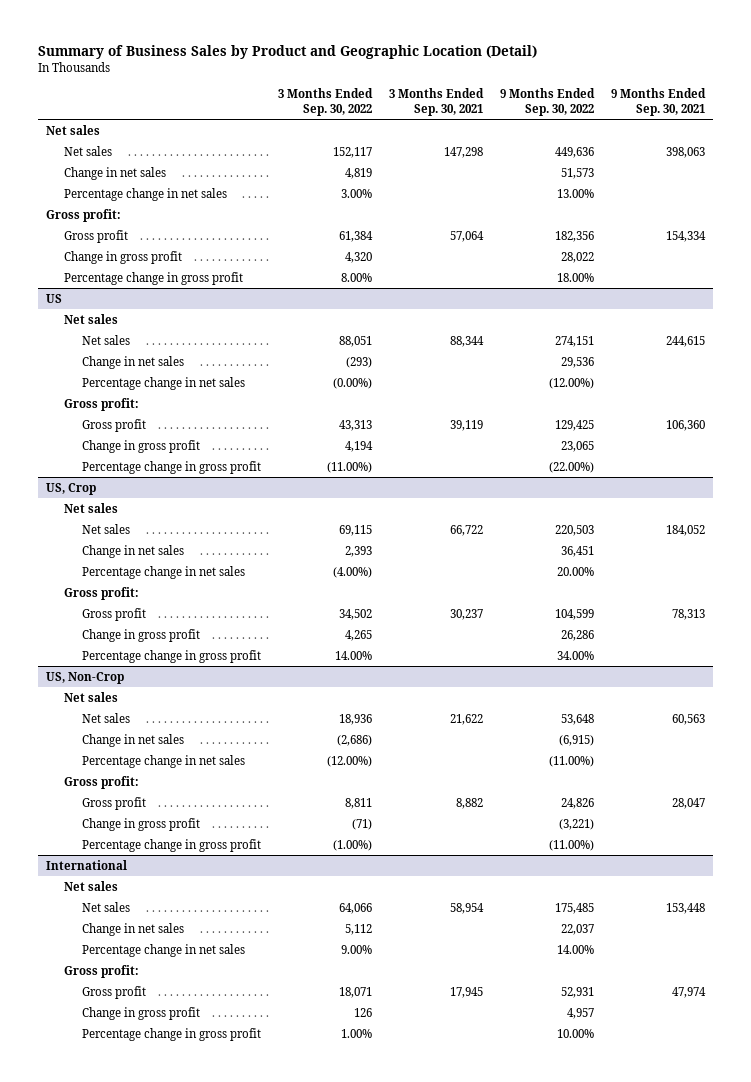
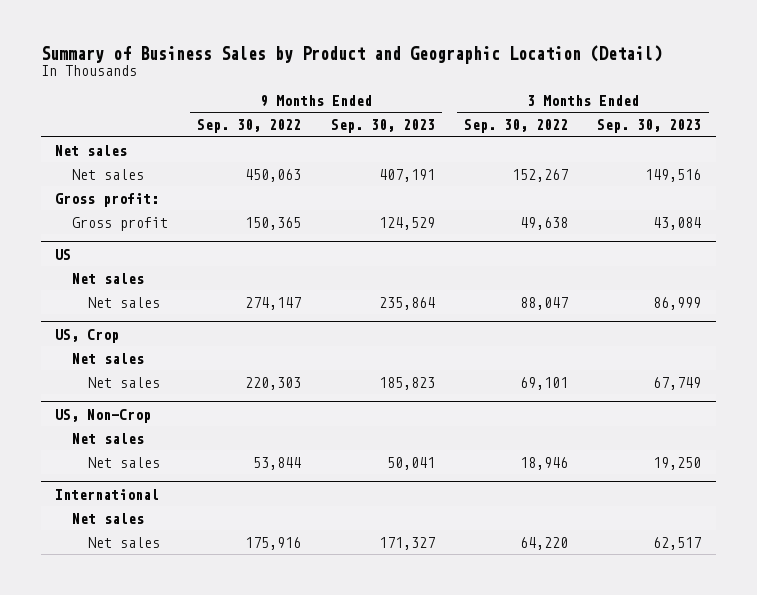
[388,88,484,116] 3 Months Ended Sep. 30, 2021 -> none
[610,88,706,116] 9 Months Ended Sep. 30, 2021 -> none
none -> [330,119,435,134] Sep. 30, 2023
none -> [597,119,702,134] Sep. 30, 2023
[64,166,167,180] Change in net sales -> none
[64,187,228,201] Percentage change in net sales -> none
[332,146,372,158] 152,117 -> [511,168,568,182] 152,267
[554,146,594,158] 449,636 -> [245,168,302,182] 450,063
[64,250,183,264] Change in gross profit -> none
[64,271,244,285] Percentage change in gross profit -> none
[338,230,373,242] 61,384 -> [519,216,568,230] 49,638
[554,230,594,242] 182,356 -> [245,216,302,230] 150,365
[81,355,184,369] Change in net sales -> none
[81,376,245,390] Percentage change in net sales -> none
[64,397,140,411] Gross profit: -> none
[81,418,146,432] Gross profit -> none
[81,439,200,453] Change in gross profit -> none
[81,460,261,474] Percentage change in gross profit -> none
[338,335,372,347] 88,051 -> [519,296,568,310] 88,047
[554,335,594,347] 274,151 -> [245,296,302,310] 274,147
[81,544,184,558] Change in net sales -> none
[81,565,245,579] Percentage change in net sales -> none
[64,586,140,600] Gross profit: -> none
[81,607,146,621] Gross profit -> none
[81,628,200,642] Change in gross profit -> none
[81,649,261,663] Percentage change in gross profit -> none
[338,524,372,536] 69,115 -> [519,376,568,390] 69,101
[554,524,594,536] 220,503 -> [245,376,302,390] 220,303
[81,733,184,747] Change in net sales -> none
[81,754,245,768] Percentage change in net sales -> none
[64,775,140,789] Gross profit: -> none
[81,796,146,810] Gross profit -> none
[81,817,200,831] Change in gross profit -> none
[81,838,261,852] Percentage change in gross profit -> none
[338,713,372,725] 18,936 -> [519,456,568,470] 18,946
[560,713,594,725] 53,648 -> [253,456,302,470] 53,844
[81,922,184,936] Change in net sales -> none
[81,943,245,957] Percentage change in net sales -> none
[64,964,140,978] Gross profit: -> none
[81,985,146,999] Gross profit -> none
[81,1006,200,1020] Change in gross profit -> none
[81,1027,261,1041] Percentage change in gross profit -> none
[338,902,372,914] 64,066 -> [519,536,568,550] 64,220
[554,902,594,914] 175,485 -> [245,536,302,550] 175,916

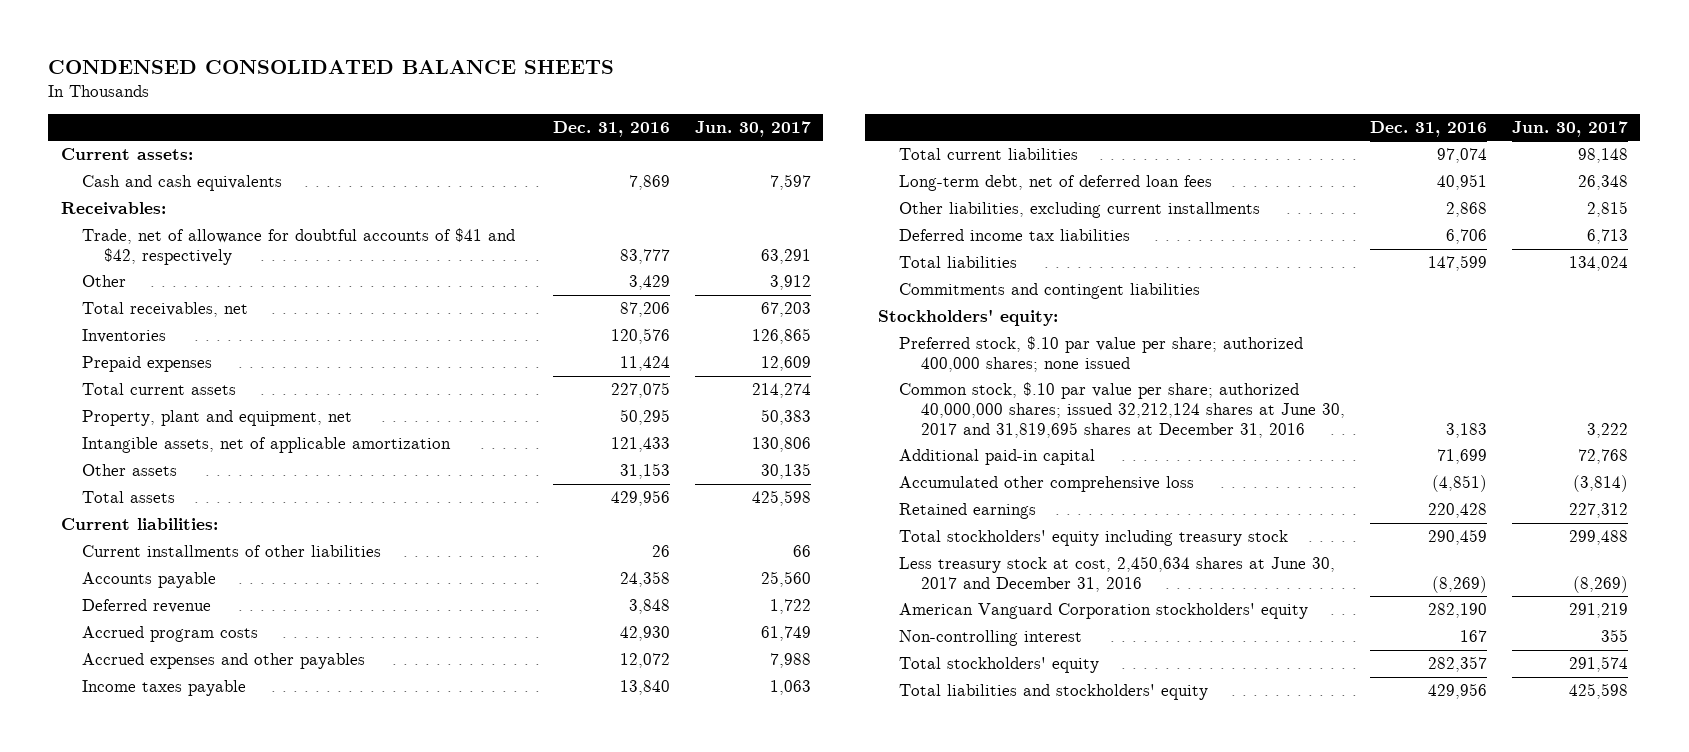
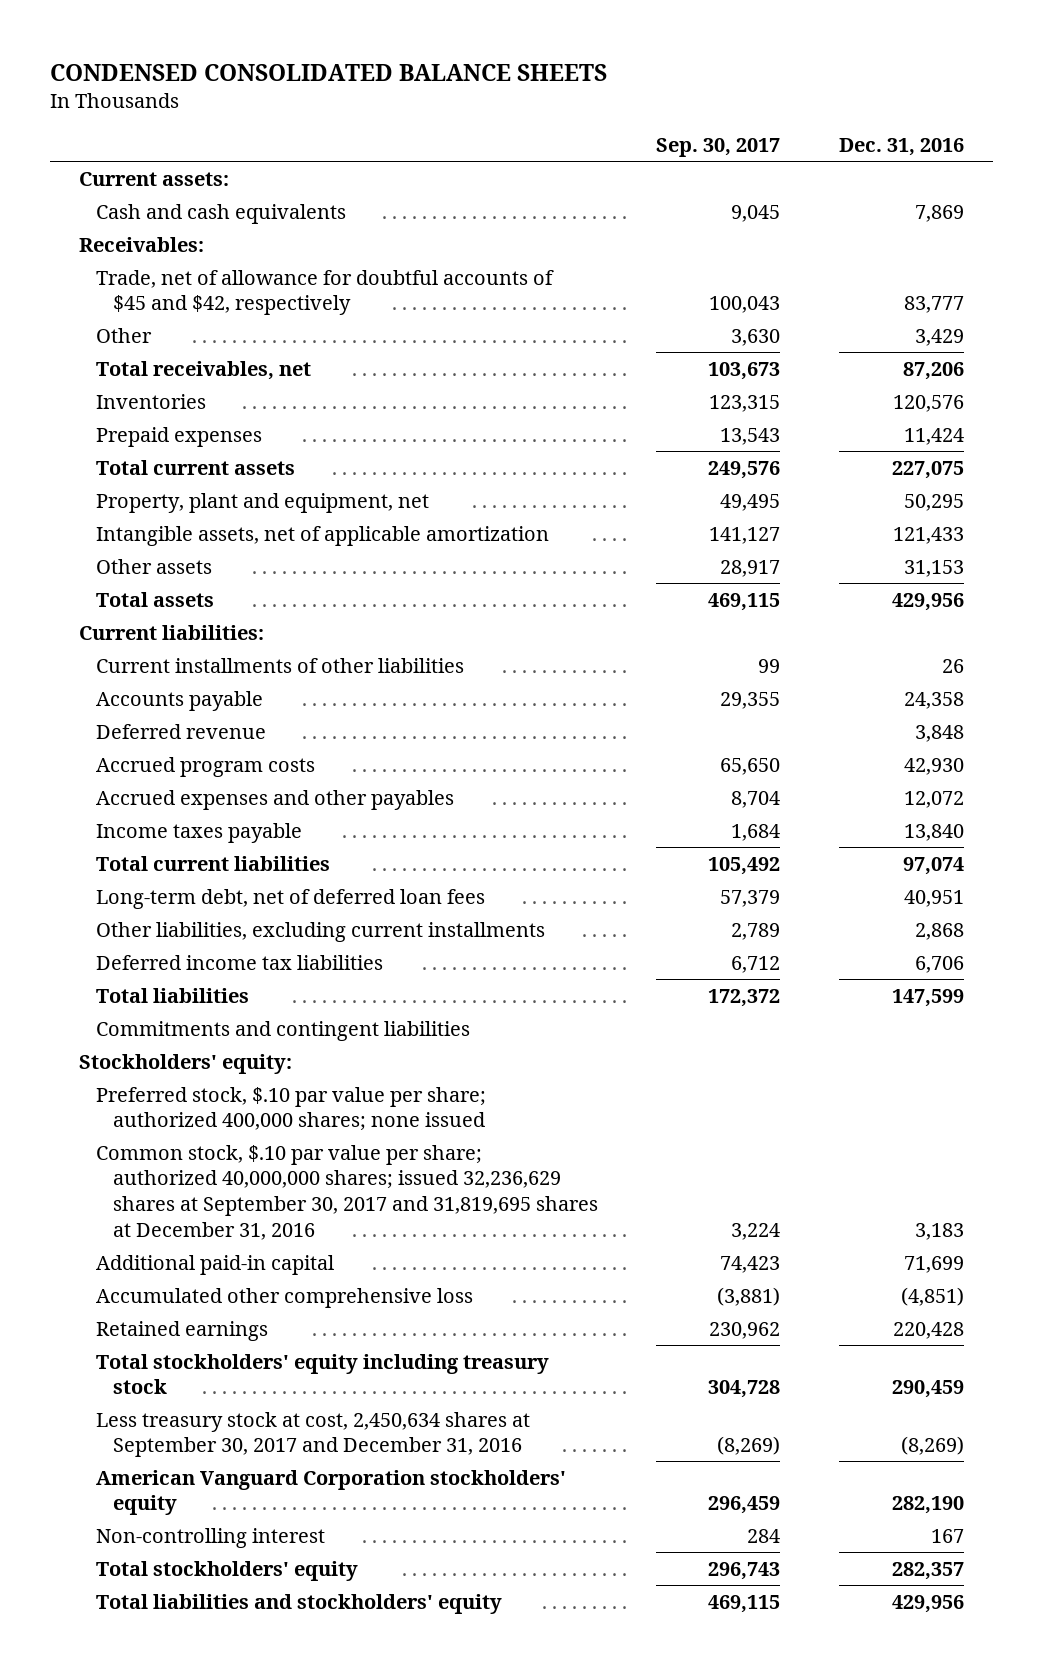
[694,120,811,137] Jun. 30, 2017 -> none
none -> [656,137,781,157] Sep. 30, 2017
[82,228,516,265] Trade, net of allowance for doubtful accounts of $41 and $42, respectively -> [95,269,554,316] Trade, net of allowance for doubtful accounts of $45 and $42, respectively
[899,382,1345,438] Common stock, $.10 par value per share; authorized 40,000,000 shares; issued 32,212,124 shares at June 30, 2017 and 31,819,695 shares at December 31, 2016 -> [95,1144,598,1240] Common stock, $.10 par value per share; authorized 40,000,000 shares; issued 32,236,629 shares at September 30, 2017 and 31,819,695 shares at December 31, 2016
[899,556,1336,592] Less treasury stock at cost, 2,450,634 shares at June 30, 2017 and December 31, 2016 -> [95,1411,530,1458] Less treasury stock at cost, 2,450,634 shares at September 30, 2017 and December 31, 2016

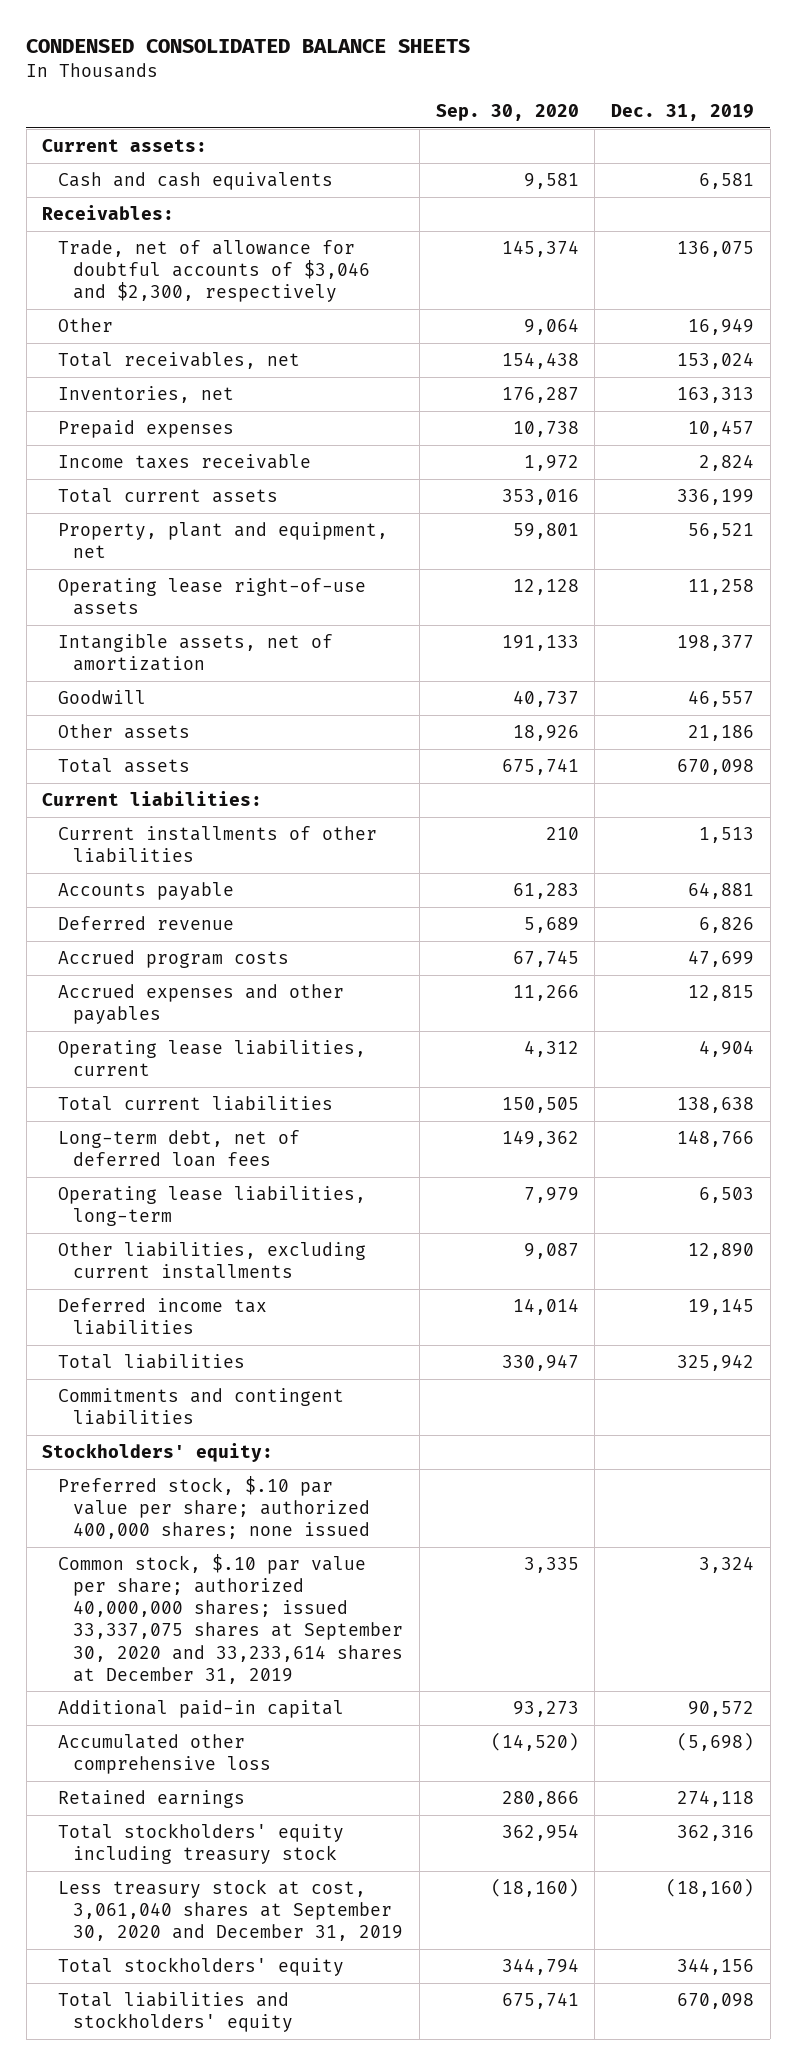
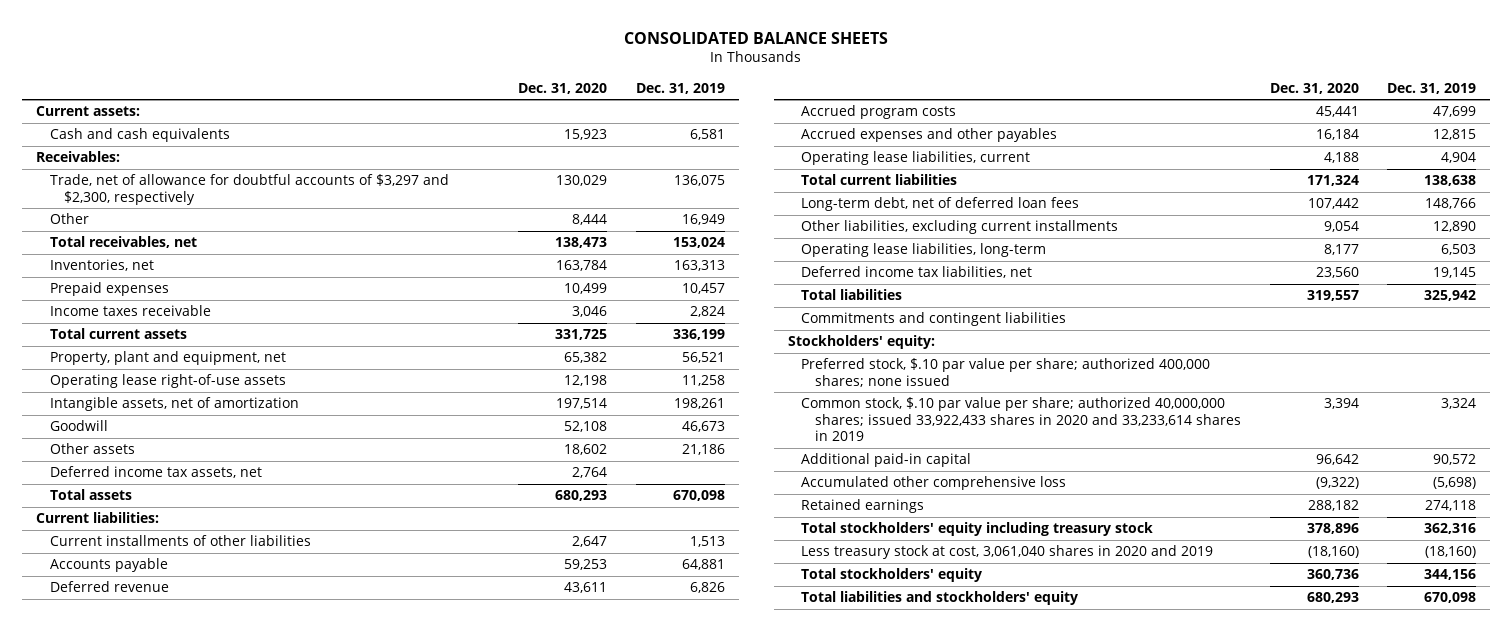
[26,39,471,54] CONDENSED CONSOLIDATED BALANCE SHEETS -> [624,31,889,44] CONSOLIDATED BALANCE SHEETS
[435,104,579,122] Sep. 30, 2020 -> none
none -> [518,82,608,94] Dec. 31, 2020
[57,239,371,303] Trade, net of allowance for doubtful accounts of $3,046 and $2,300, respectively -> [50,174,450,205] Trade, net of allowance for doubtful accounts of $3,297 and $2,300, respectively
[676,634,754,651] 198,377 -> [673,398,725,410] 198,261
[687,689,754,707] 46,557 -> [681,421,725,433] 46,673
none -> [50,466,263,479] Deferred income tax assets, net
[57,1185,366,1227] Operating lease liabilities, long-term -> [801,243,1047,258] Operating lease liabilities, long-term
[57,1297,267,1336] Deferred income tax liabilities -> [801,266,1033,279] Deferred income tax liabilities, net
[57,1553,404,1684] Common stock, $.10 par value per share; authorized 40,000,000 shares; issued 33,337,075 shares at September 30, 2020 and 33,233,614 shares at December 31, 2019 -> [801,397,1242,441] Common stock, $.10 par value per share; authorized 40,000,000 shares; issued 33,922,433 shares in 2020 and 33,233,614 shares in 2019
[57,1878,404,1942] Less treasury stock at cost, 3,061,040 shares at September 30, 2020 and December 31, 2019 -> [801,545,1214,560] Less treasury stock at cost, 3,061,040 shares in 2020 and 2019

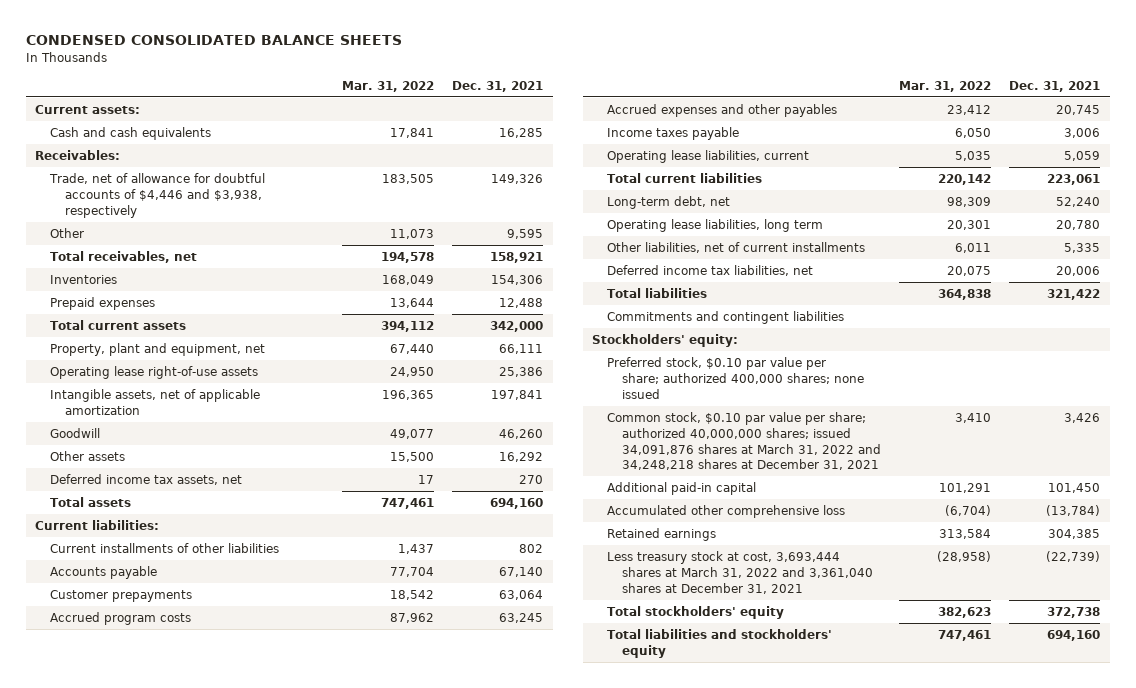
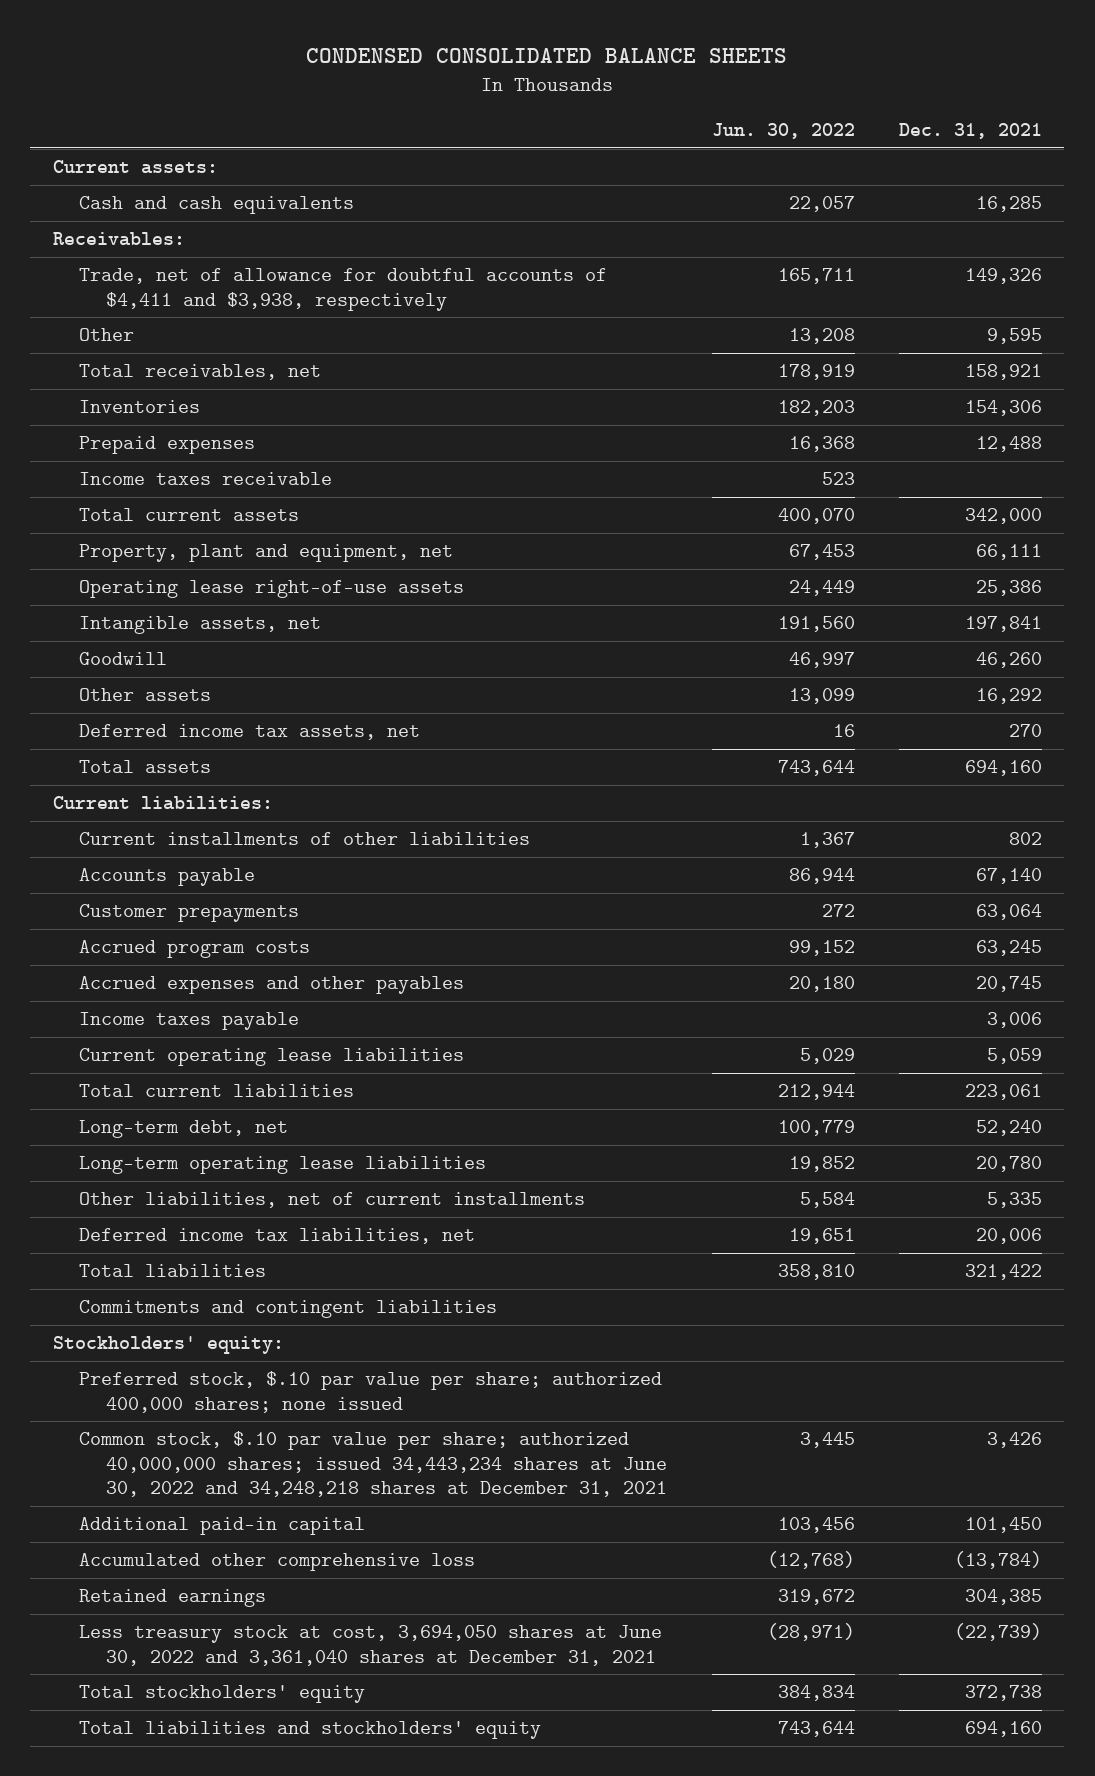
[342,80,435,92] Mar. 31, 2022 -> none
none -> [711,123,855,140] Jun. 30, 2022
[49,172,266,218] Trade, net of allowance for doubtful accounts of $4,446 and $3,938, respectively -> [79,268,608,311] Trade, net of allowance for doubtful accounts of $4,411 and $3,938, respectively
none -> [79,472,333,486] Income taxes receivable
[50,388,261,415] Intangible assets, net of applicable amortization -> [79,616,322,635] Intangible assets, net
[607,149,810,163] Operating lease liabilities, current -> [79,1048,465,1067] Current operating lease liabilities
[607,218,824,232] Operating lease liabilities, long term -> [79,1156,487,1175] Long-term operating lease liabilities
[607,356,865,399] Preferred stock, $0.10 par value per share; authorized 400,000 shares; none issued -> [79,1371,663,1413] Preferred stock, $.10 par value per share; authorized 400,000 shares; none issued
[607,411,882,471] Common stock, $0.10 par value per share; authorized 40,000,000 shares; issued 34,091,876 shares at March 31, 2022 and 34,248,218 shares at December 31, 2021 -> [79,1431,668,1498] Common stock, $.10 par value per share; authorized 40,000,000 shares; issued 34,443,234 shares at June 30, 2022 and 34,248,218 shares at December 31, 2021
[607,550,874,594] Less treasury stock at cost, 3,693,444 shares at March 31, 2022 and 3,361,040 shares at December 31, 2021 -> [79,1625,663,1666] Less treasury stock at cost, 3,694,050 shares at June 30, 2022 and 3,361,040 shares at December 31, 2021

